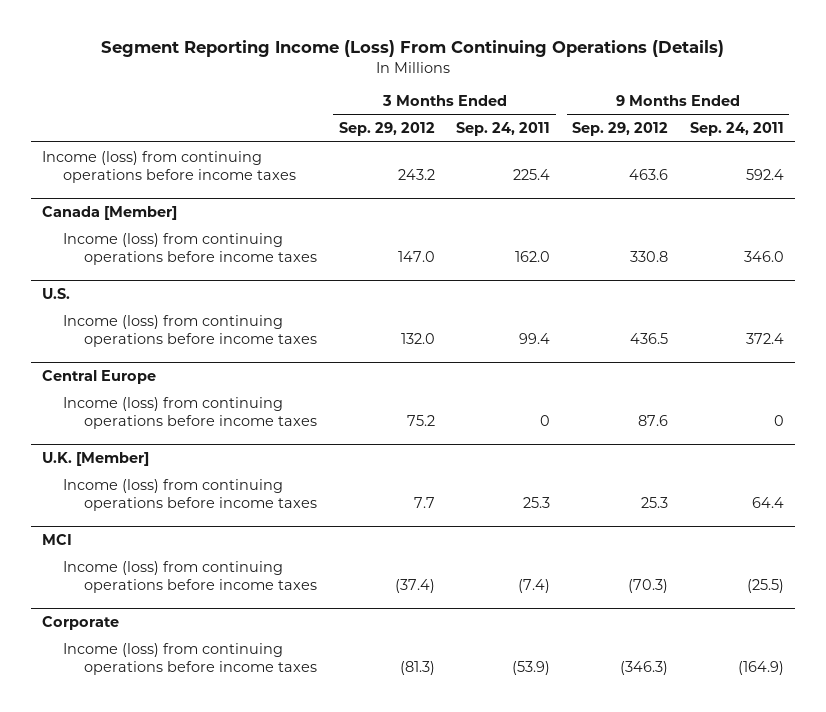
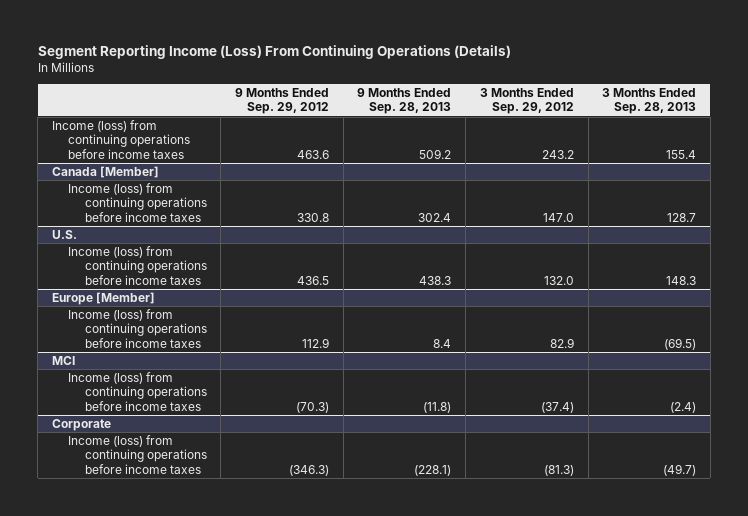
[456,122,551,137] Sep. 24, 2011 -> none
[689,122,784,137] Sep. 24, 2011 -> none
none -> [357,87,452,115] 9 Months Ended Sep. 28, 2013
none -> [602,87,697,115] 3 Months Ended Sep. 28, 2013
[42,369,157,384] Central Europe -> none
[42,451,150,466] U.K. [Member] -> none
[63,478,318,511] Income (loss) from continuing operations before income taxes -> none
none -> [51,292,155,306] Europe [Member]
[406,414,435,426] 75.2 -> [549,337,574,348] 82.9
[638,414,669,426] 87.6 -> [301,337,329,348] 112.9

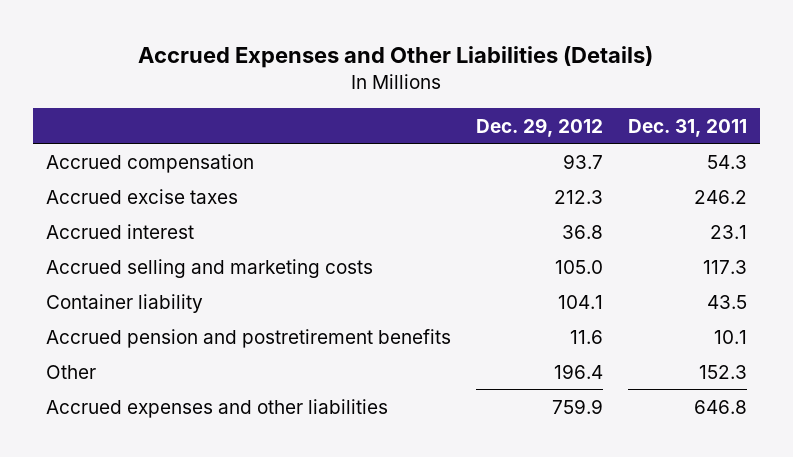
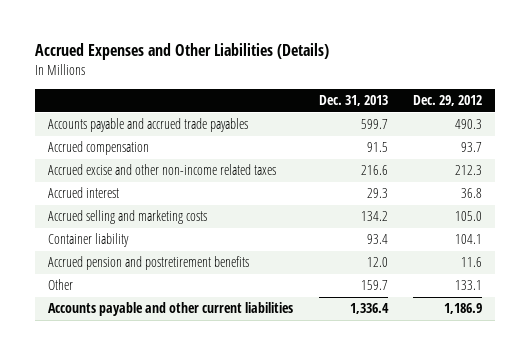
[628,118,748,137] Dec. 31, 2011 -> none
none -> [318,95,388,107] Dec. 31, 2013
none -> [47,118,248,133] Accounts payable and accrued trade payables
[45,188,238,204] Accrued excise taxes -> [47,164,276,176] Accrued excise and other non-income related taxes
[553,363,603,379] 196.4 -> [455,280,483,291] 133.1
[45,398,388,418] Accrued expenses and other liabilities -> [47,302,293,317] Accounts payable and other current liabilities
[551,398,603,414] 759.9 -> [444,303,483,315] 1,186.9

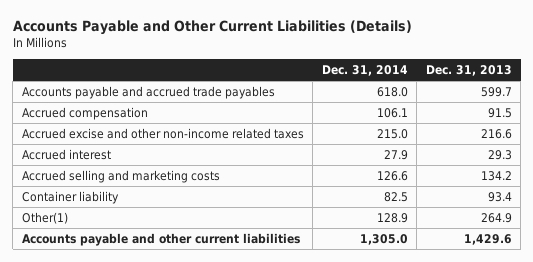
[34,43,329,61] Accrued Expenses and Other Liabilities (Details) -> [12,20,412,36] Accounts Payable and Other Current Liabilities (Details)
[413,95,483,107] Dec. 29, 2012 -> none
none -> [321,65,408,77] Dec. 31, 2014
[47,256,249,271] Accrued pension and postretirement benefits -> none
[47,279,73,291] Other -> [21,211,68,224] Other(1)
[360,280,388,291] 159.7 -> [480,212,512,223] 264.9
[349,303,389,315] 1,336.4 -> [463,233,512,245] 1,429.6

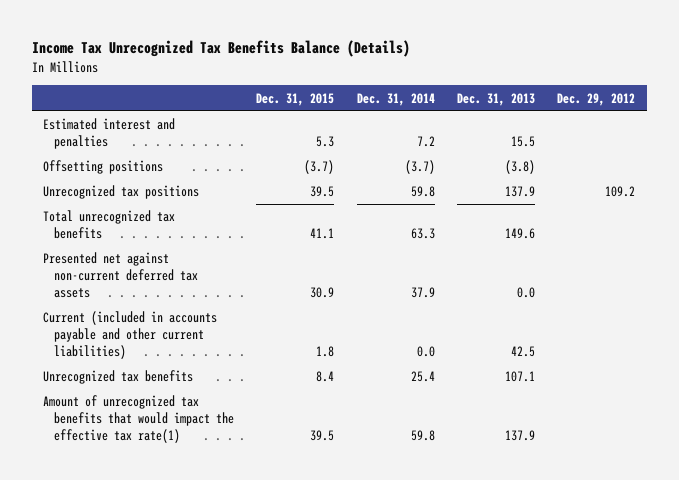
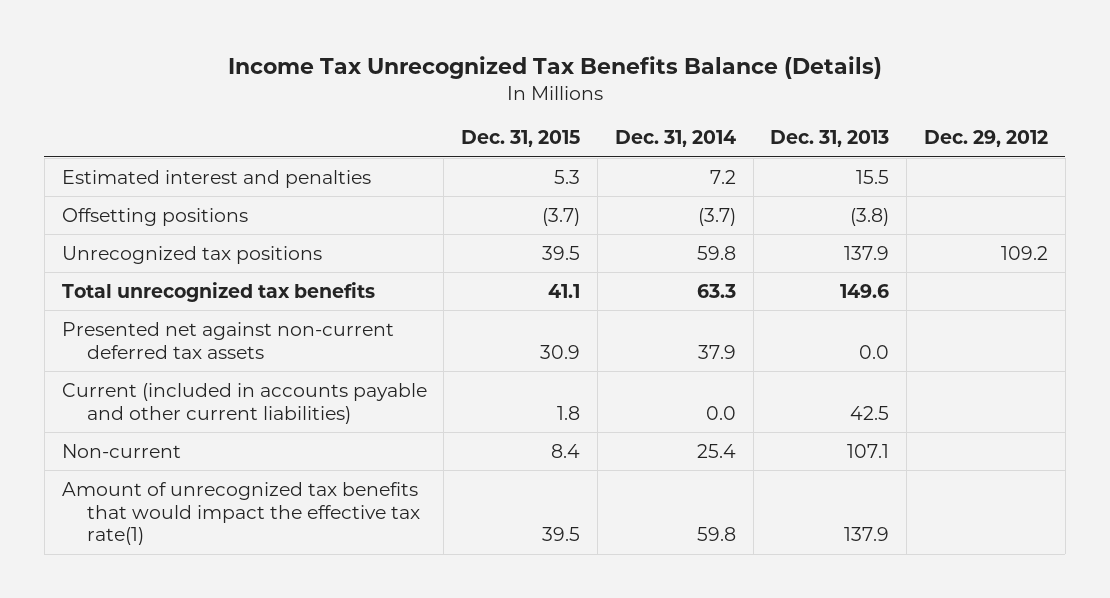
[43,370,194,385] Unrecognized tax benefits -> [61,443,181,458] Non-current

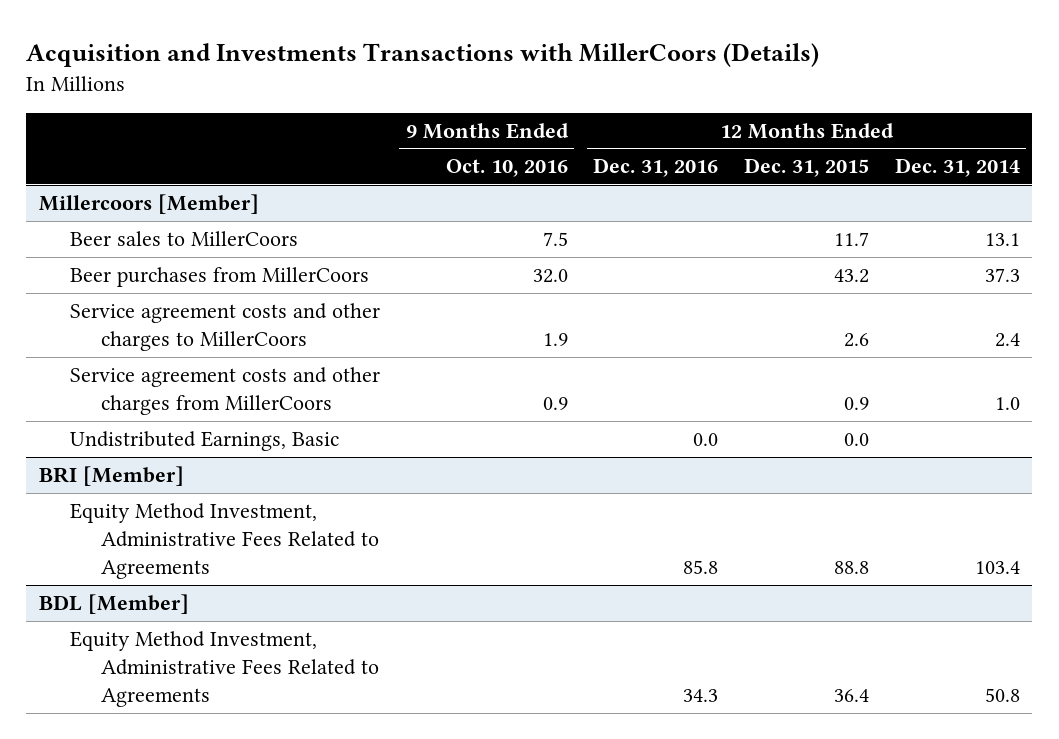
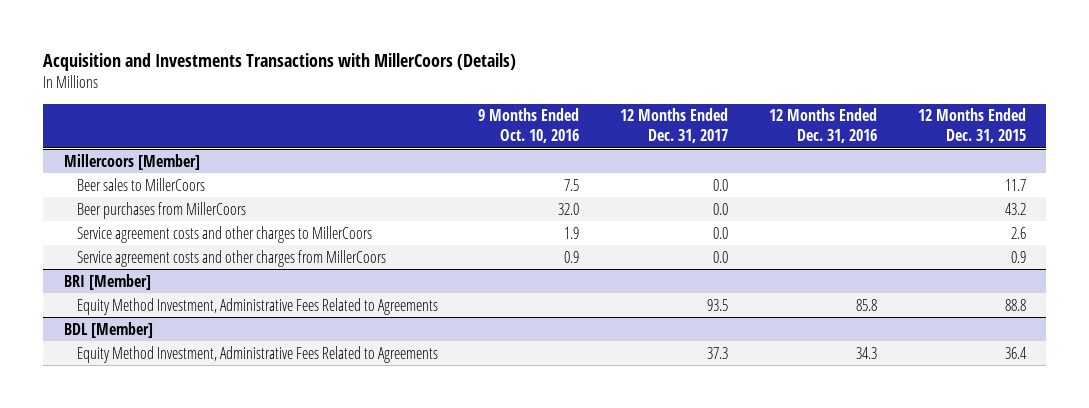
[894,158,1020,178] Dec. 31, 2014 -> none
none -> [620,108,729,144] 12 Months Ended Dec. 31, 2017
[70,430,340,451] Undistributed Earnings, Basic -> none

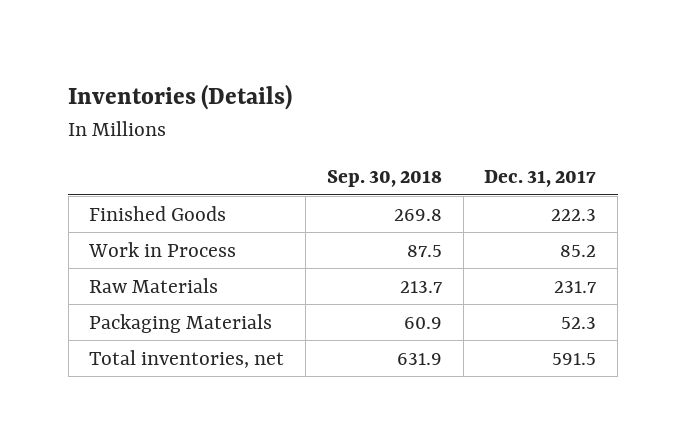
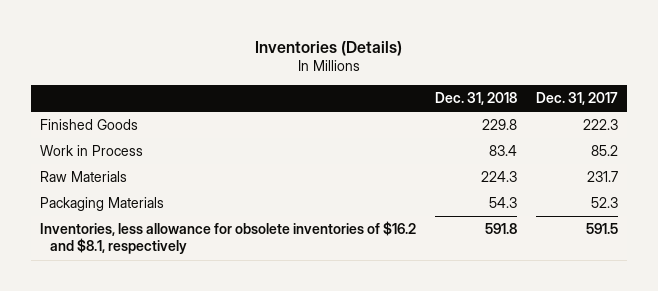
[326,170,442,188] Sep. 30, 2018 -> none
none -> [434,92,517,106] Dec. 31, 2018
[89,349,285,368] Total inventories, net -> [40,221,417,255] Inventories, less allowance for obsolete inventories of $16.2 and $8.1, respectively

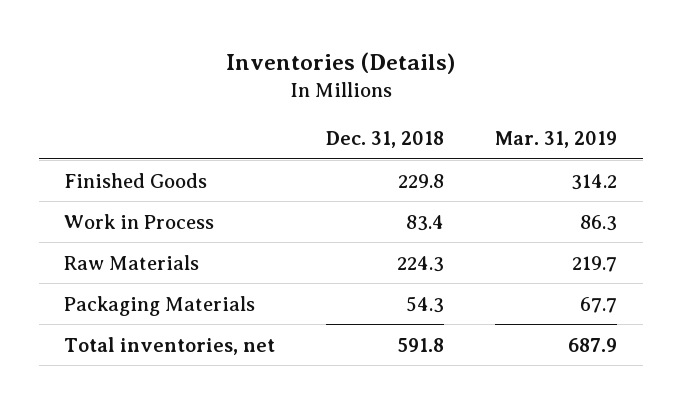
[535,92,618,106] Dec. 31, 2017 -> none
none -> [495,130,618,148] Mar. 31, 2019
[40,221,417,255] Inventories, less allowance for obsolete inventories of $16.2 and $8.1, respectively -> [64,336,276,355] Total inventories, net

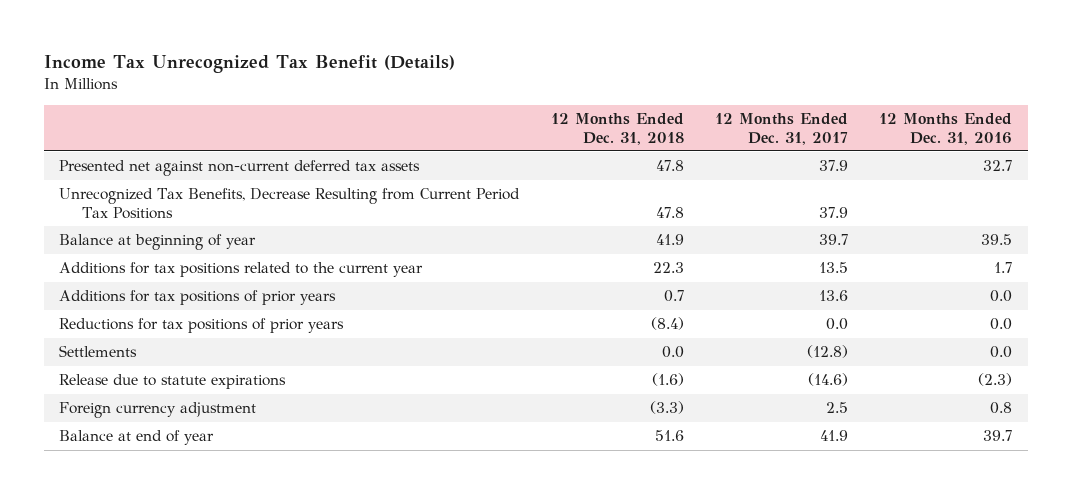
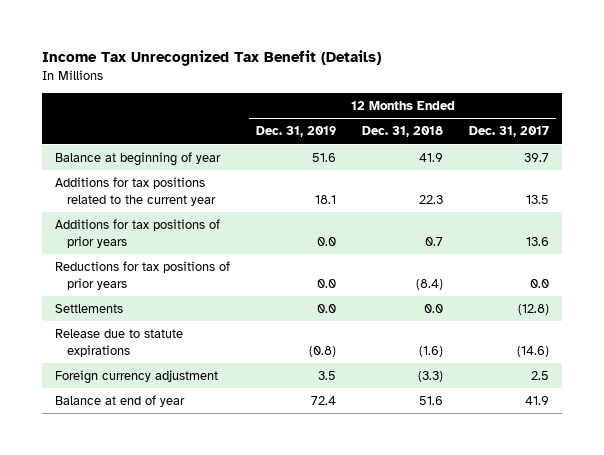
[879,112,1013,145] 12 Months Ended Dec. 31, 2016 -> none
none -> [255,126,336,138] Dec. 31, 2019
[59,160,421,177] Presented net against non-current deferred tax assets -> none
[59,188,521,219] Unrecognized Tax Benefits, Decrease Resulting from Current Period Tax Positions -> none

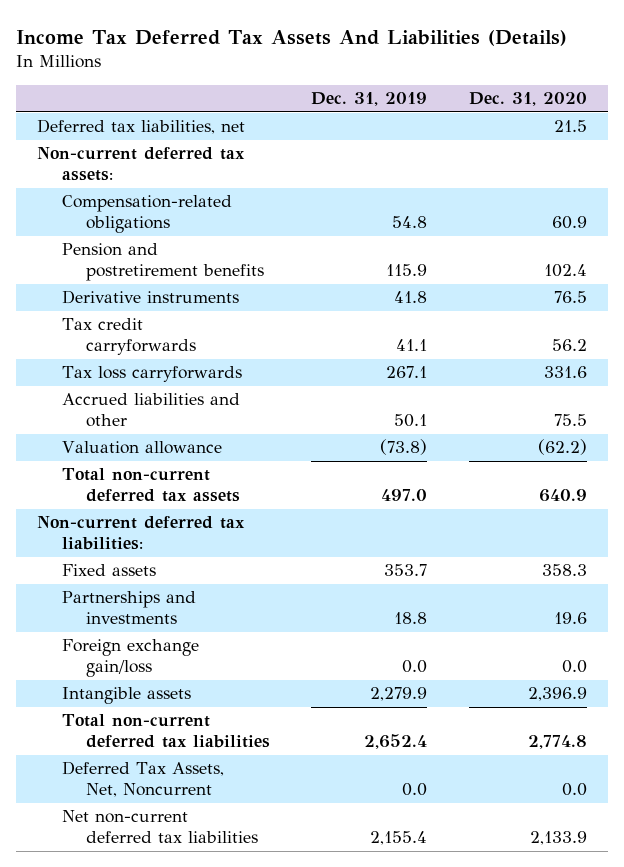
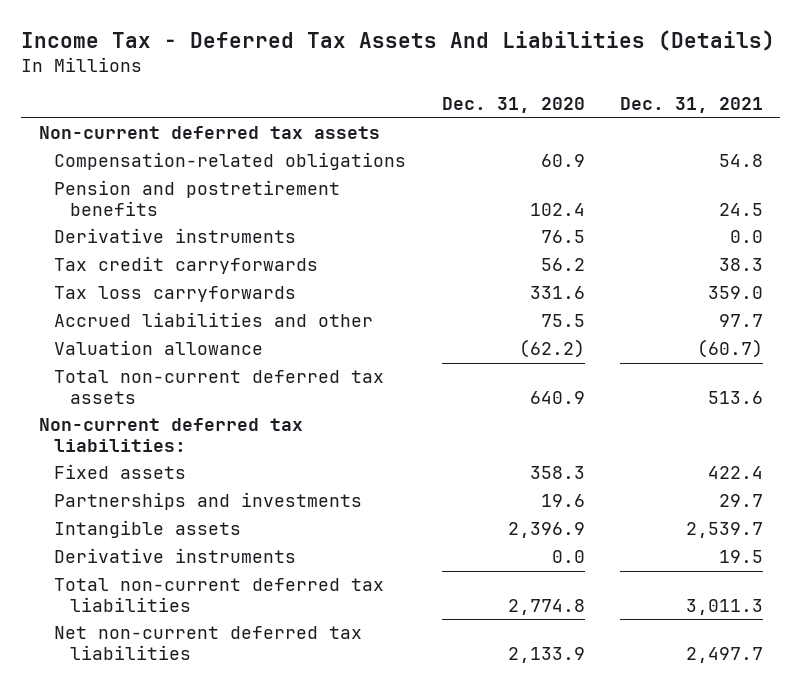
[16,29,568,46] Income Tax Deferred Tax Assets And Liabilities (Details) -> [20,30,775,52] Income Tax - Deferred Tax Assets And Liabilities (Details)
[311,92,428,107] Dec. 31, 2019 -> none
none -> [619,97,763,114] Dec. 31, 2021
[37,119,246,135] Deferred tax liabilities, net -> none
[37,147,246,182] Non-current deferred tax assets: -> [38,126,380,140] Non-current deferred tax assets
[61,639,199,678] Foreign exchange gain/loss -> none
none -> [54,548,297,564] Derivative instruments
[61,761,224,798] Deferred Tax Assets, Net, Noncurrent -> none

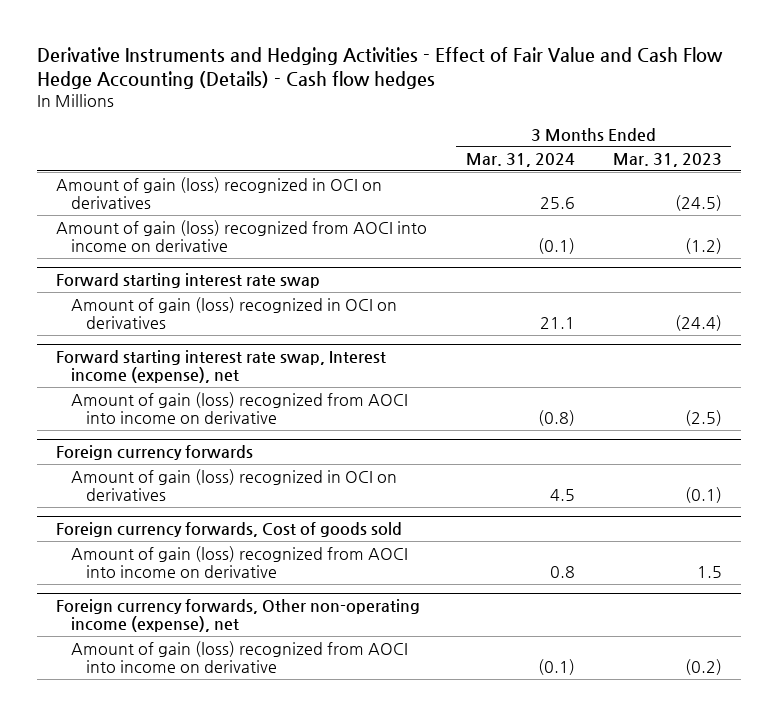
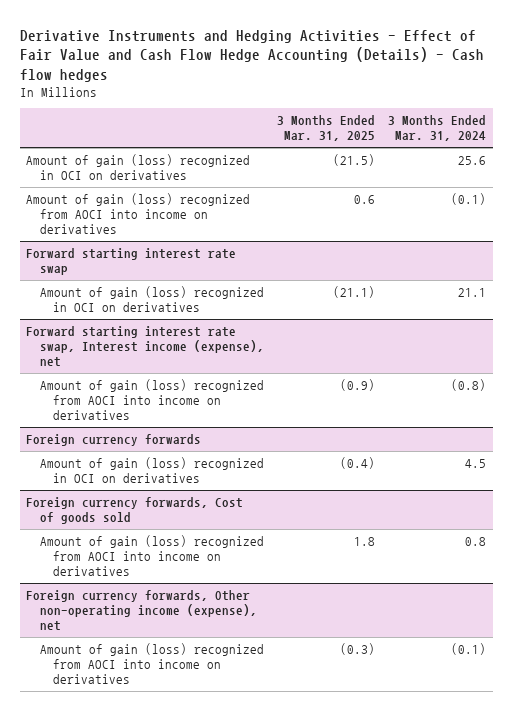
[612,153,722,168] Mar. 31, 2023 -> none
none -> [276,115,375,142] 3 Months Ended Mar. 31, 2025
[56,219,428,252] Amount of gain (loss) recognized from AOCI into income on derivative -> [26,193,251,234] Amount of gain (loss) recognized from AOCI into income on derivatives
[70,391,408,424] Amount of gain (loss) recognized from AOCI into income on derivative -> [39,379,264,420] Amount of gain (loss) recognized from AOCI into income on derivatives
[70,545,408,578] Amount of gain (loss) recognized from AOCI into income on derivative -> [39,535,264,576] Amount of gain (loss) recognized from AOCI into income on derivatives
[70,640,408,673] Amount of gain (loss) recognized from AOCI into income on derivative -> [39,643,264,684] Amount of gain (loss) recognized from AOCI into income on derivatives

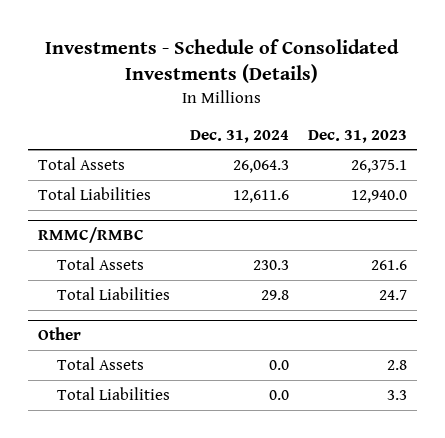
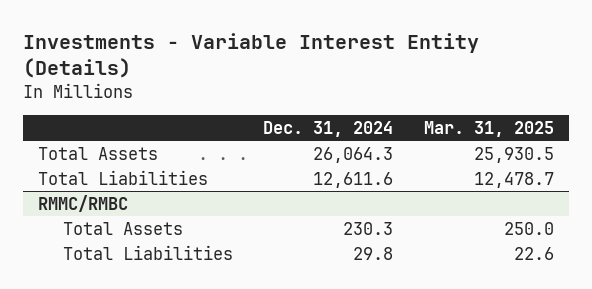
[45,38,400,84] Investments - Schedule of Consolidated Investments (Details) -> [23,33,480,79] Investments - Variable Interest Entity (Details)
[308,129,408,143] Dec. 31, 2023 -> none
none -> [423,120,554,137] Mar. 31, 2025
[37,327,81,341] Other -> none
[57,357,145,371] Total Assets -> none
[57,387,171,401] Total Liabilities -> none

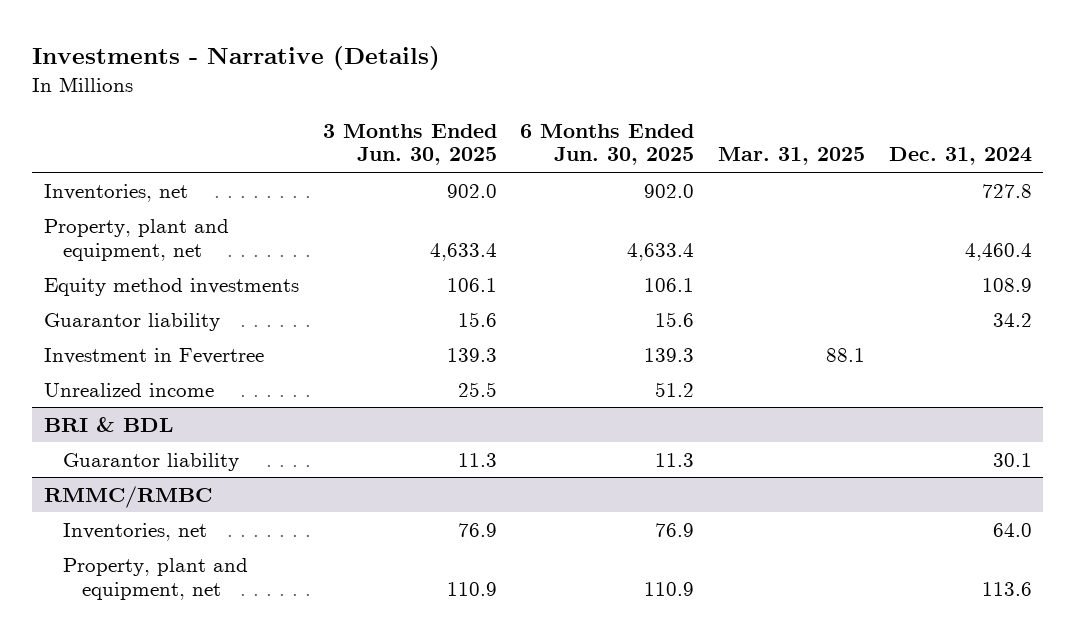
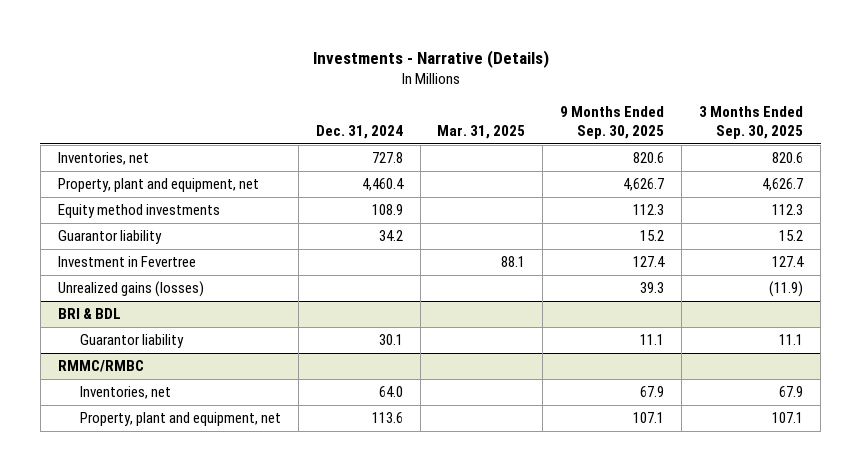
[322,123,497,166] 3 Months Ended Jun. 30, 2025 -> none
[520,123,695,166] 6 Months Ended Jun. 30, 2025 -> none
none -> [560,106,665,140] 9 Months Ended Sep. 30, 2025
none -> [699,106,804,140] 3 Months Ended Sep. 30, 2025
[43,382,214,397] Unrealized income -> [57,281,204,298] Unrealized gains (losses)

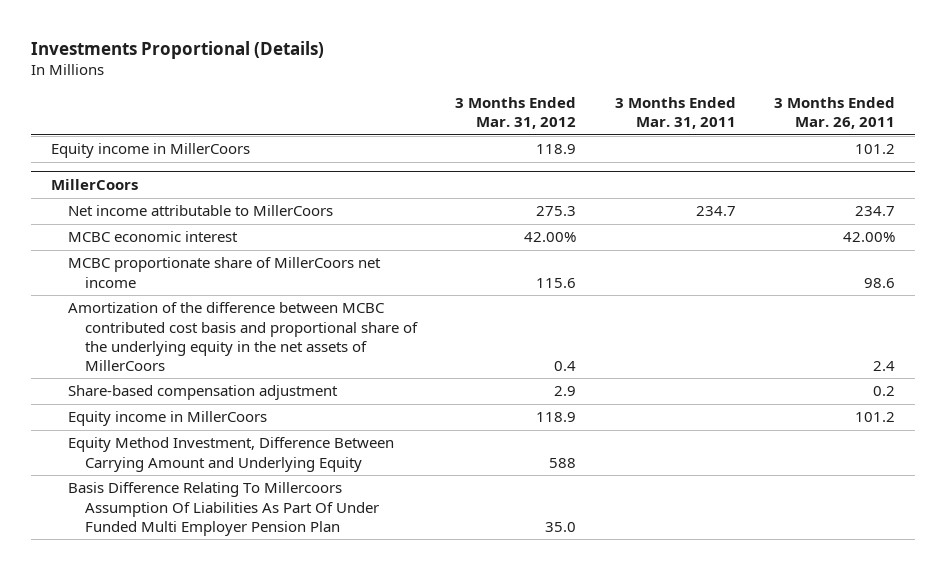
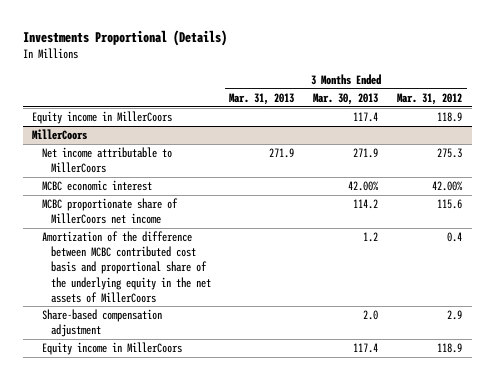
[614,97,736,130] 3 Months Ended Mar. 31, 2011 -> none
[774,97,896,130] 3 Months Ended Mar. 26, 2011 -> none
none -> [229,92,295,105] Mar. 31, 2013
none -> [313,92,379,105] Mar. 30, 2013
[67,437,394,472] Equity Method Investment, Difference Between Carrying Amount and Underlying Equity -> none
[67,482,379,536] Basis Difference Relating To Millercoors Assumption Of Liabilities As Part Of Under Funded Multi Employer Pension Plan -> none

